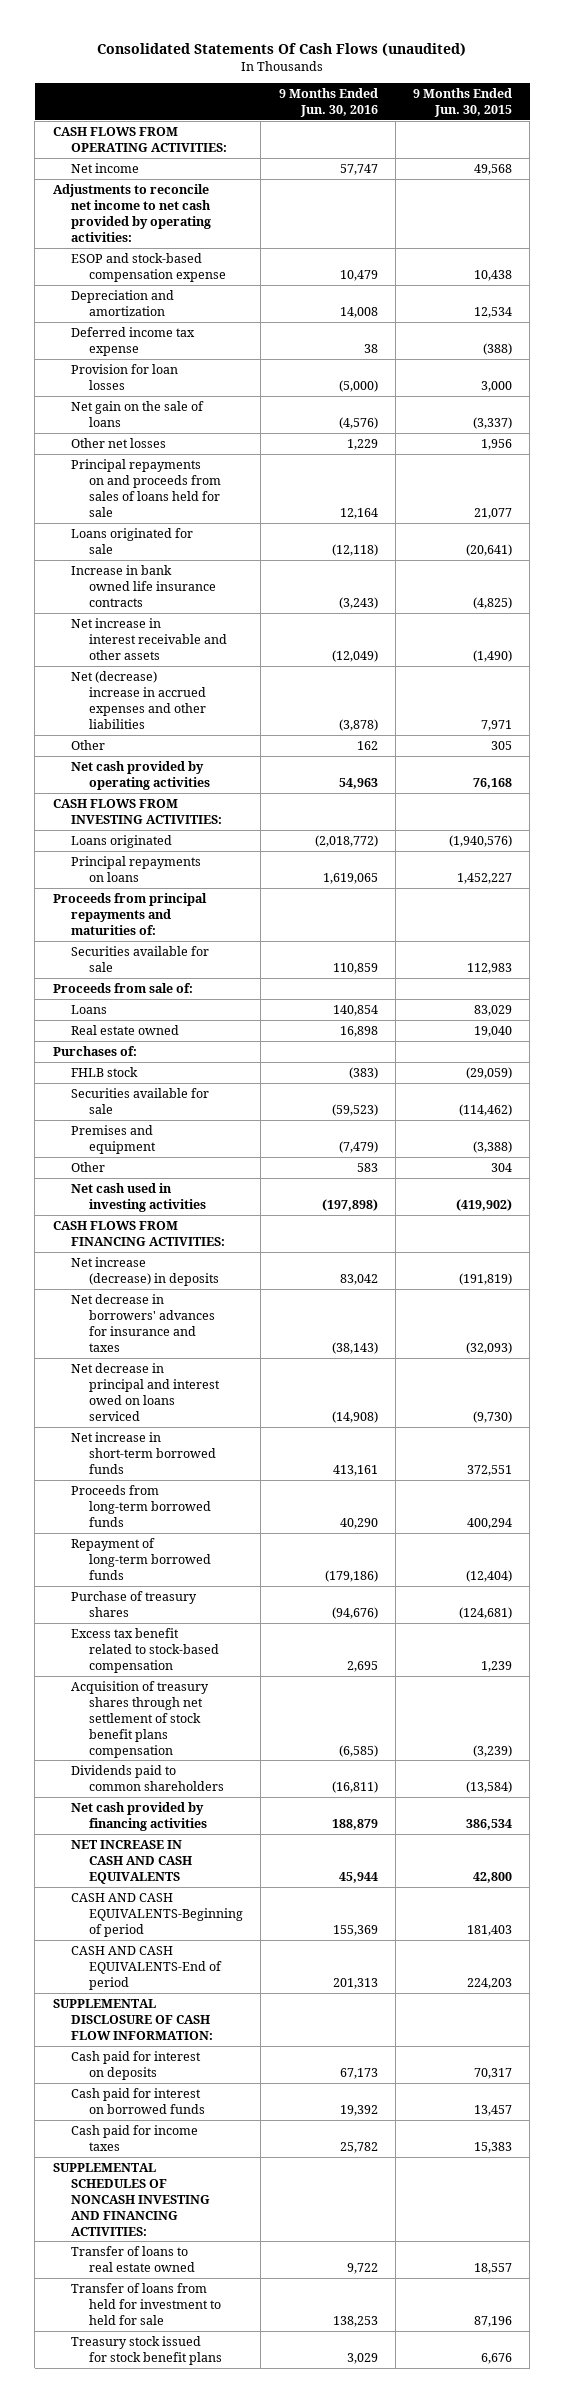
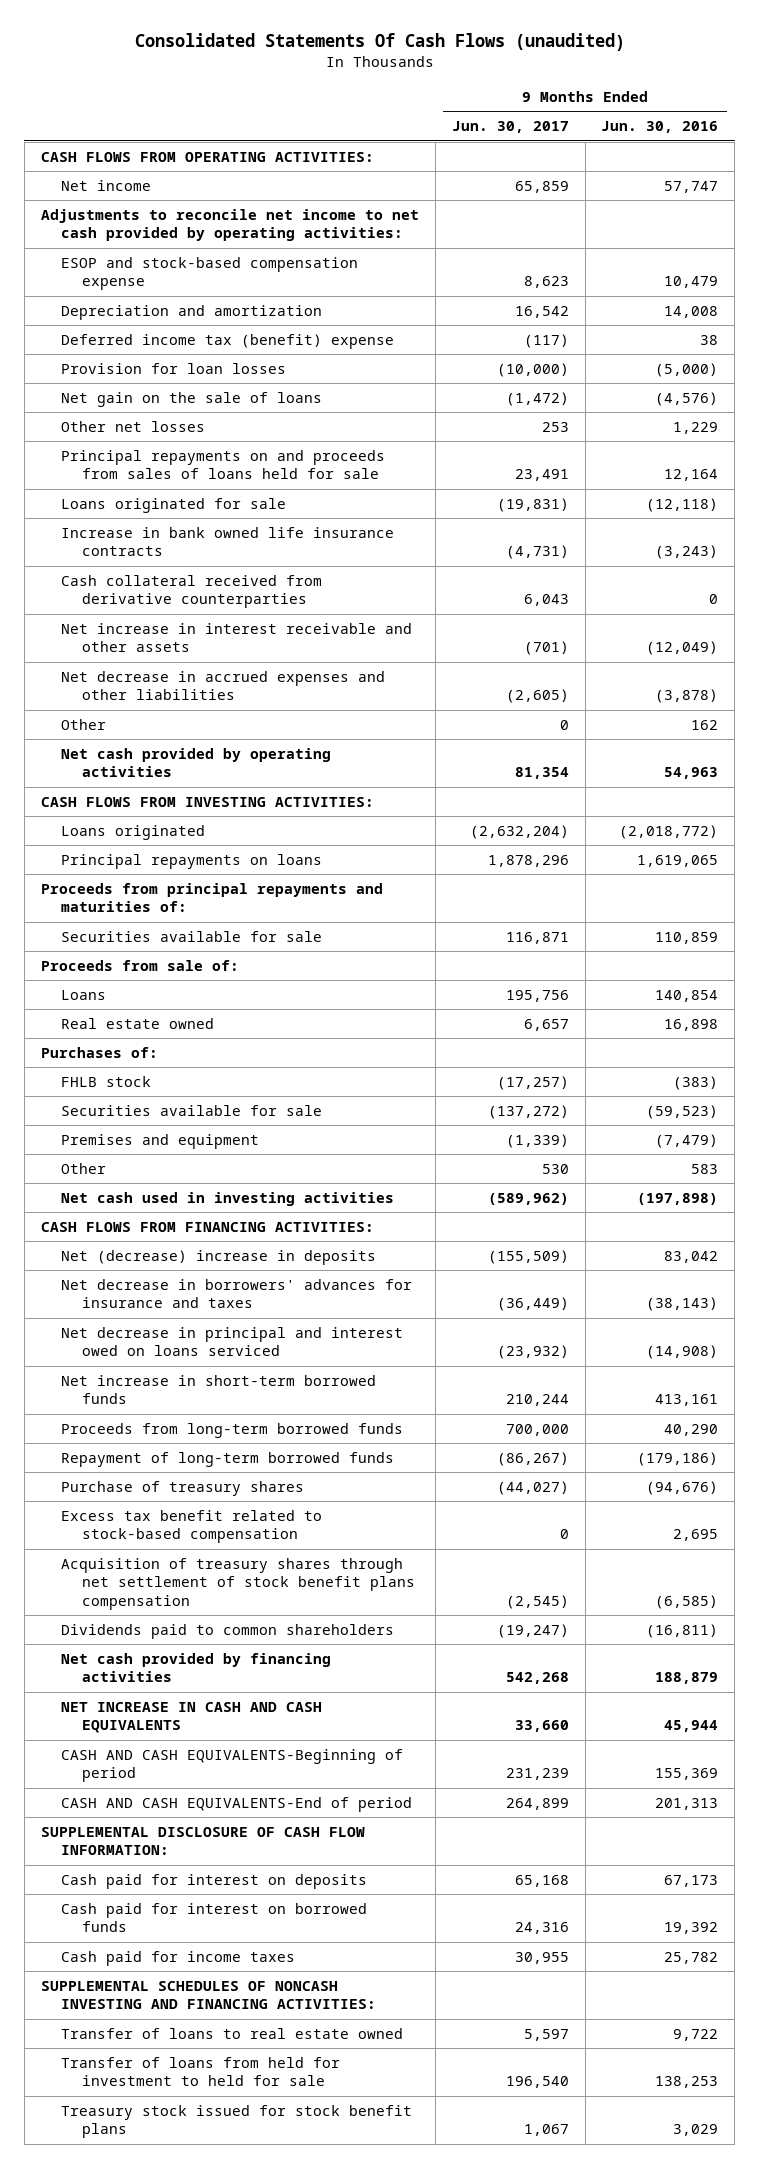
[413,88,513,117] 9 Months Ended Jun. 30, 2015 -> none
none -> [451,121,569,134] Jun. 30, 2017
[70,326,195,356] Deferred income tax expense -> [61,334,395,350] Deferred income tax (benefit) expense
none -> [61,575,323,609] Cash collateral received from derivative counterparties
[70,670,207,729] Net (decrease) increase in accrued expenses and other liabilities -> [61,671,386,701] Net decrease in accrued expenses and other liabilities
[70,1256,220,1286] Net increase (decrease) in deposits -> [61,1250,377,1266] Net (decrease) increase in deposits

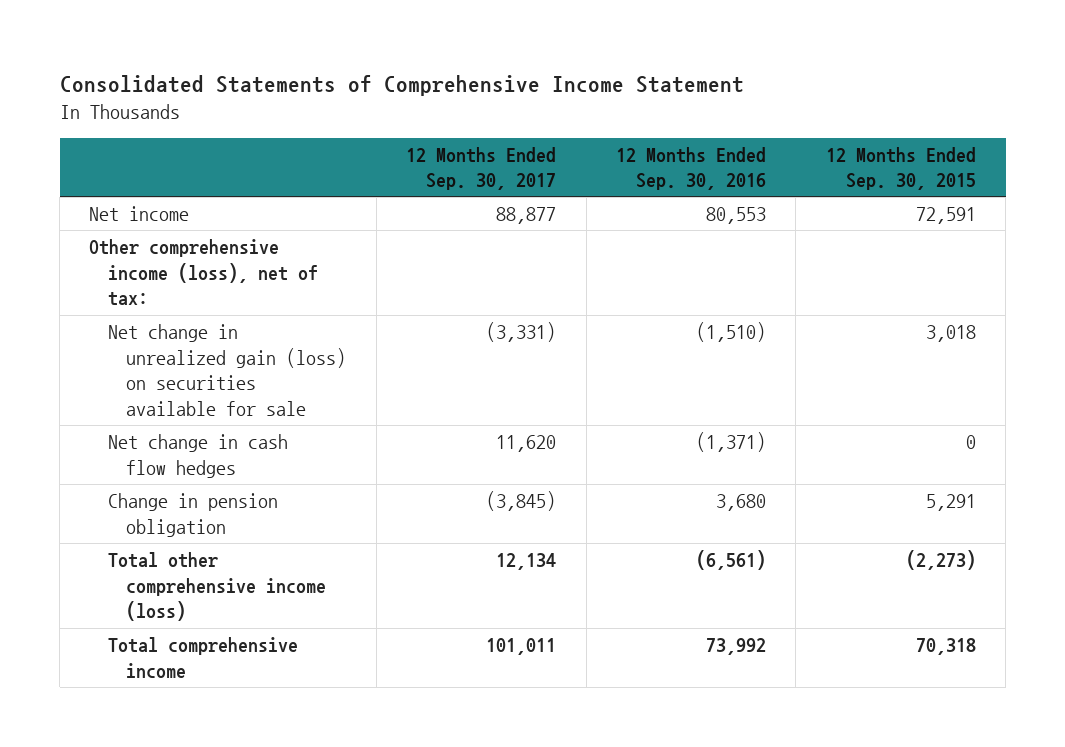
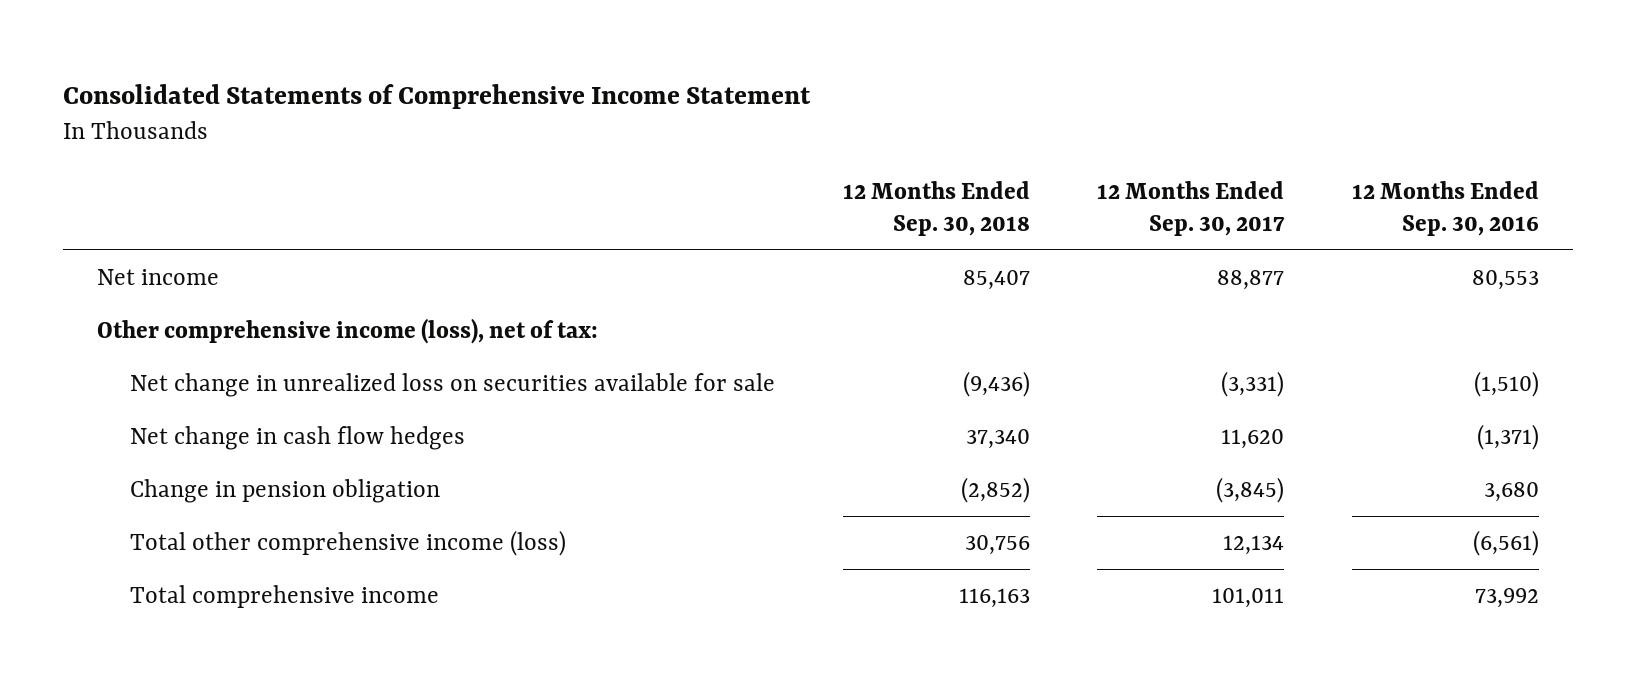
[825,146,976,191] 12 Months Ended Sep. 30, 2015 -> none
none -> [842,181,1030,236] 12 Months Ended Sep. 30, 2018
[107,323,347,417] Net change in unrealized gain (loss) on securities available for sale -> [129,372,775,397] Net change in unrealized loss on securities available for sale

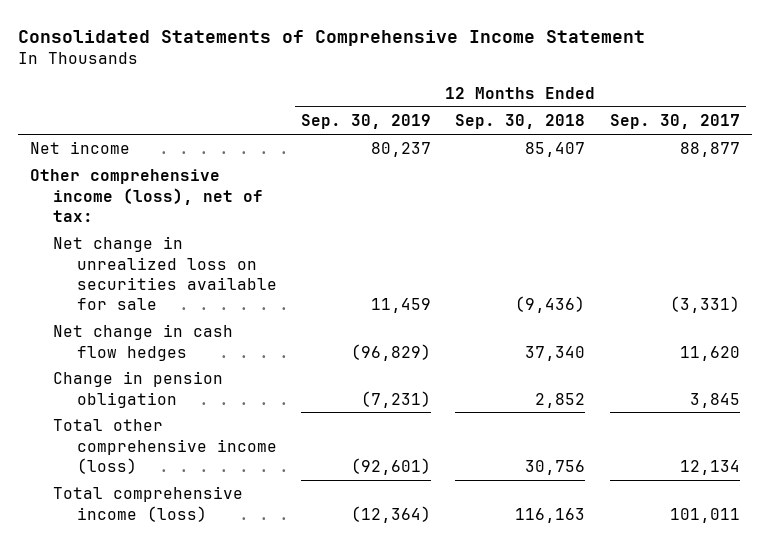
[1352,181,1540,236] 12 Months Ended Sep. 30, 2016 -> none
none -> [301,114,432,130] Sep. 30, 2019
[960,476,1030,503] (2,852) -> [535,392,586,408] 2,852
[1216,476,1285,503] (3,845) -> [689,392,740,408] 3,845
[129,584,439,608] Total comprehensive income -> [53,486,244,522] Total comprehensive income (loss)

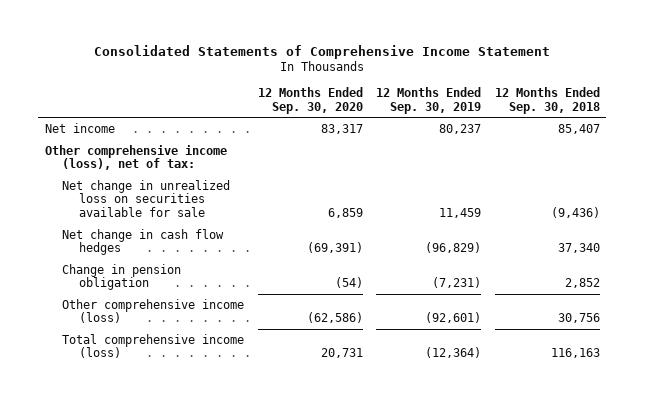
[609,114,740,130] Sep. 30, 2017 -> none
none -> [257,87,363,114] 12 Months Ended Sep. 30, 2020
[53,419,277,474] Total other comprehensive income (loss) -> [62,299,245,324] Other comprehensive income (loss)

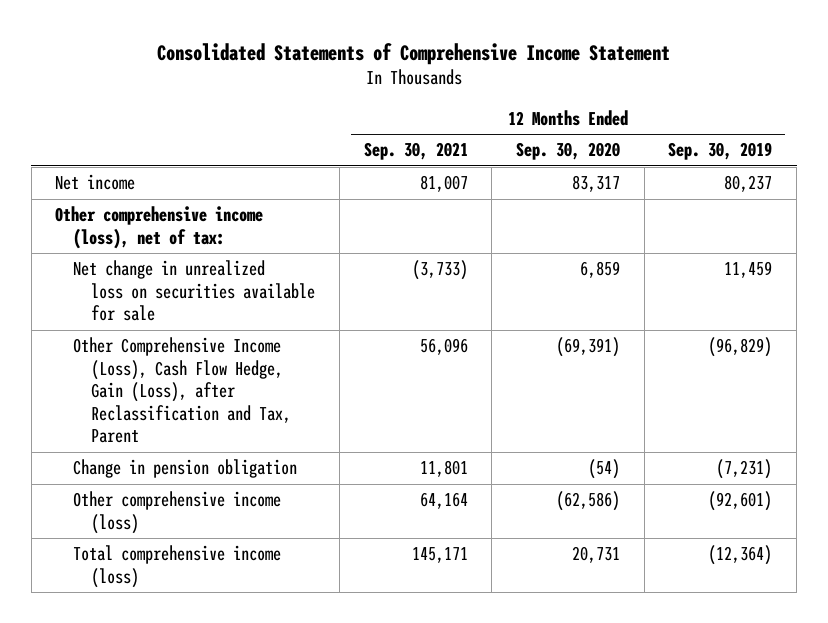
[494,87,600,114] 12 Months Ended Sep. 30, 2018 -> none
none -> [363,142,468,161] Sep. 30, 2021
[62,229,225,256] Net change in cash flow hedges -> [73,337,292,444] Other Comprehensive Income (Loss), Cash Flow Hedge, Gain (Loss), after Reclassification and Tax, Parent

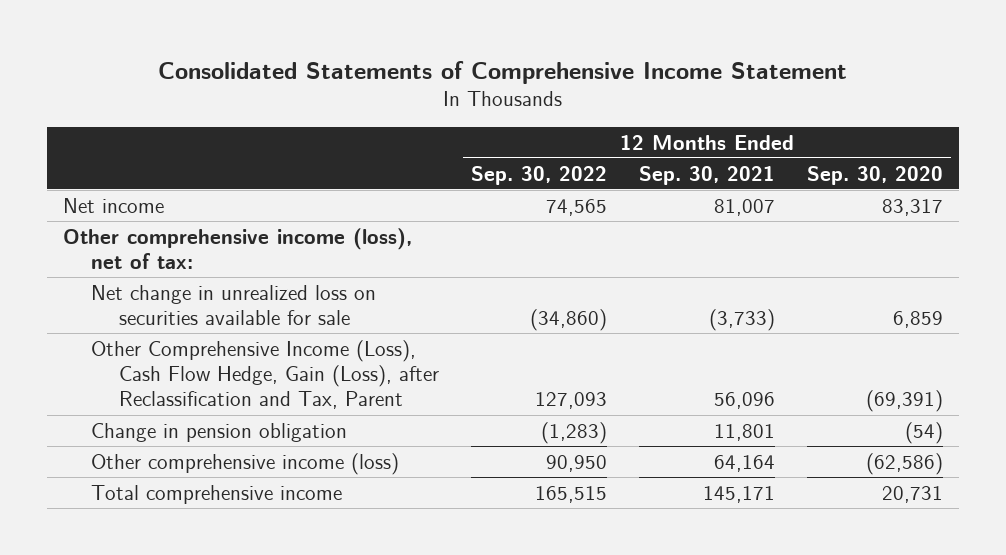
[668,142,773,161] Sep. 30, 2019 -> none
none -> [471,165,608,185] Sep. 30, 2022
[73,545,282,588] Total comprehensive income (loss) -> [90,484,342,504] Total comprehensive income

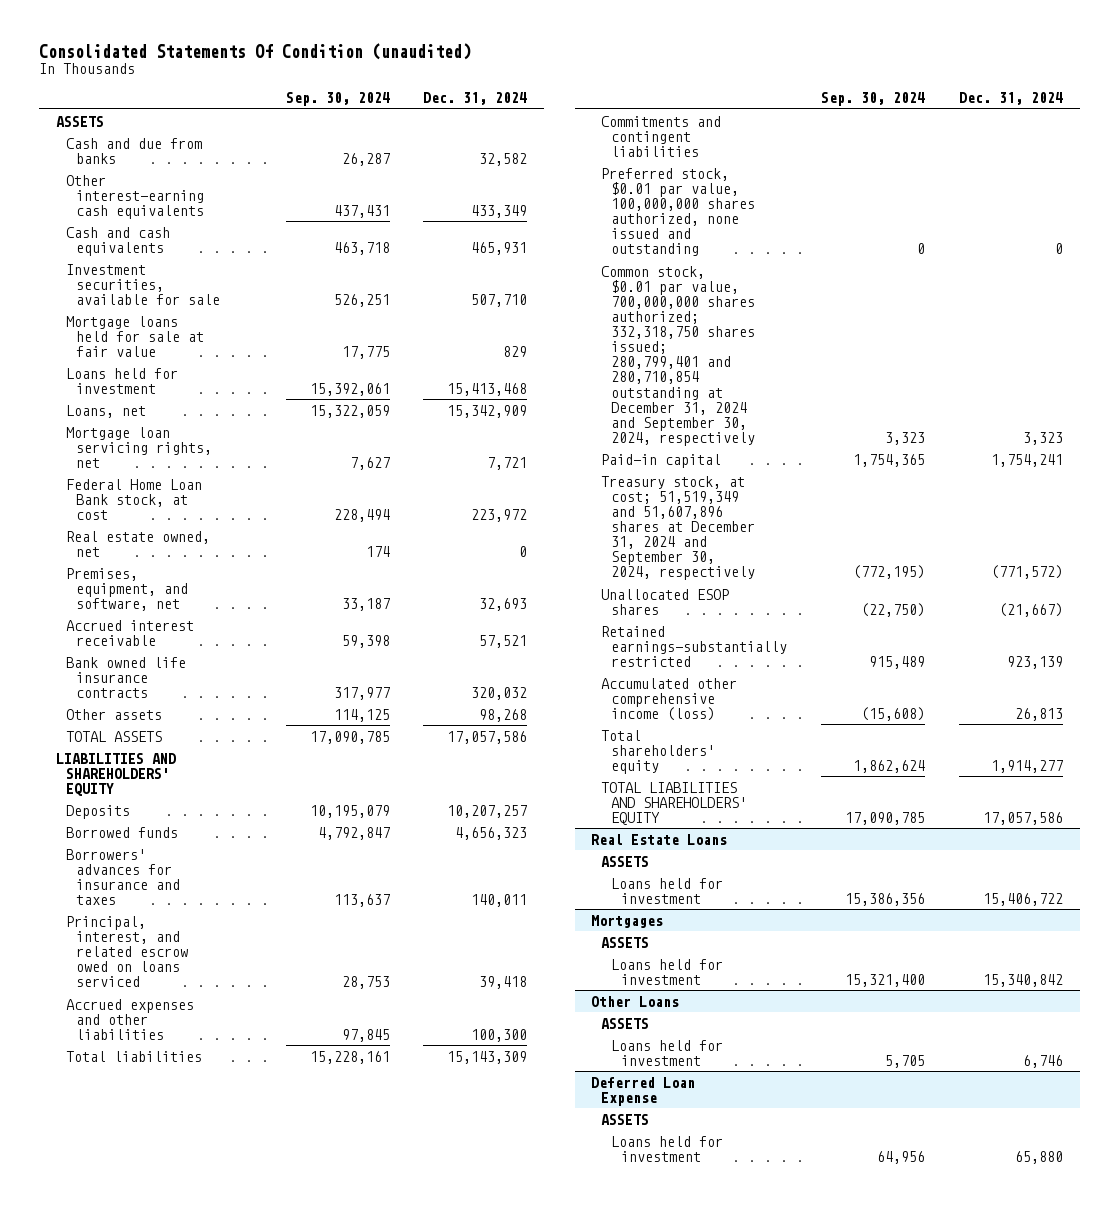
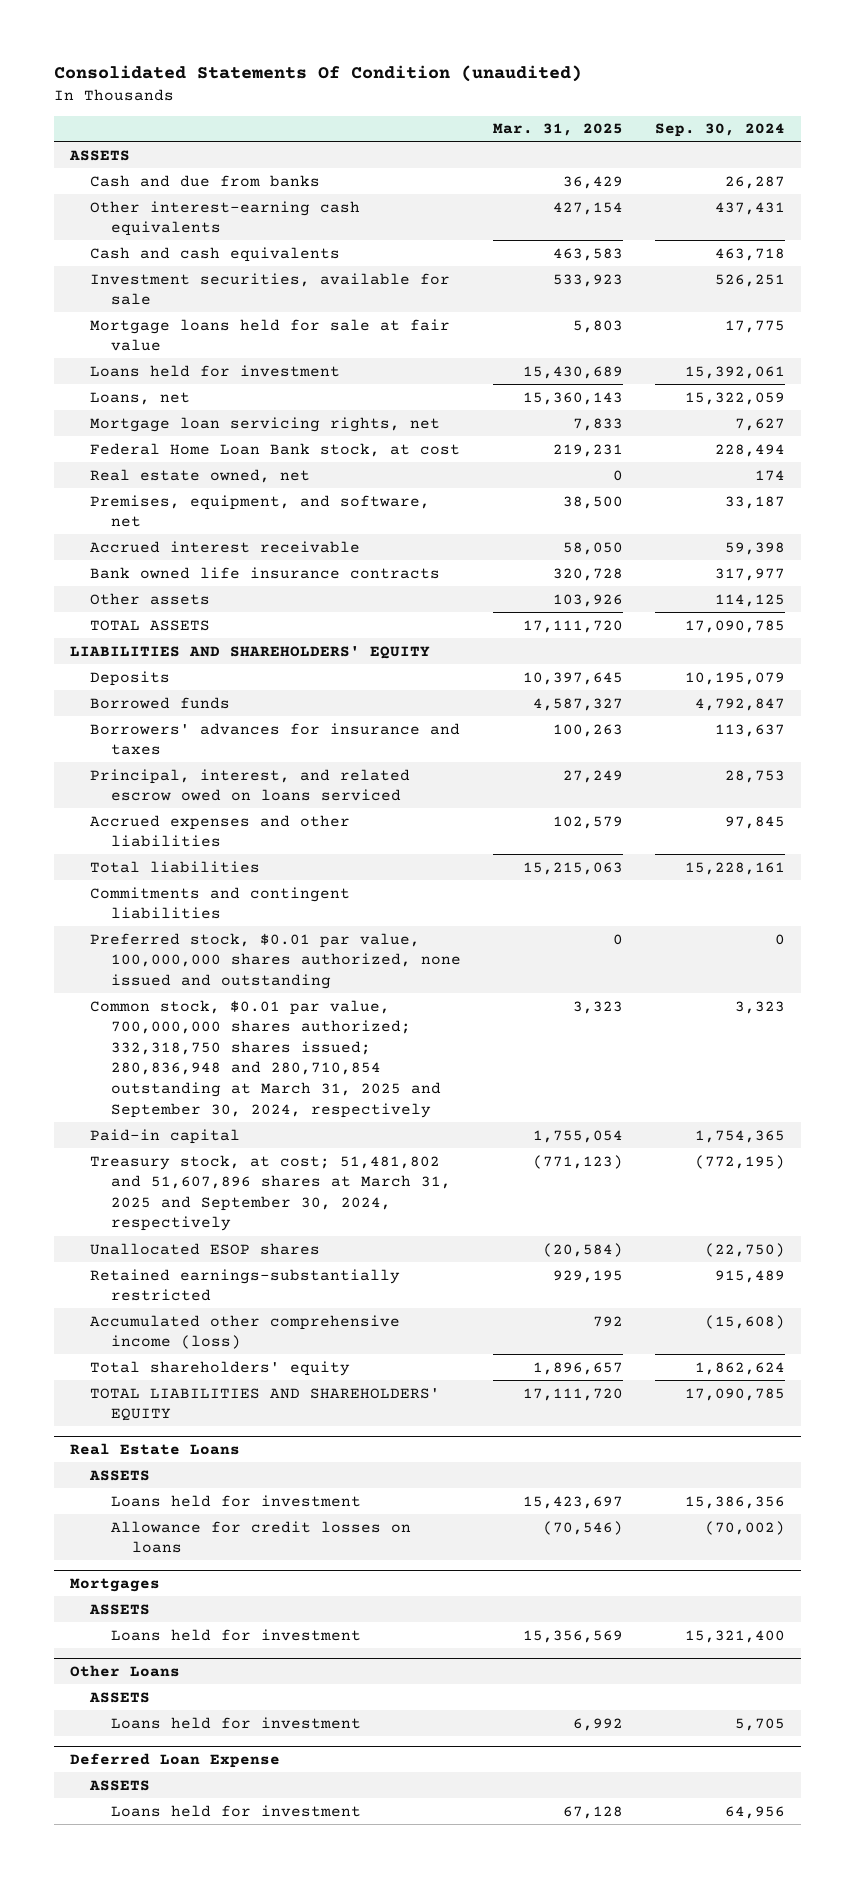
[423,92,528,106] Dec. 31, 2024 -> none
none -> [493,123,624,137] Mar. 31, 2025
[601,265,756,446] Common stock, $0.01 par value, 700,000,000 shares authorized; 332,318,750 shares issued; 280,799,401 and 280,710,854 outstanding at December 31, 2024 and September 30, 2024, respectively -> [90,999,442,1118] Common stock, $0.01 par value, 700,000,000 shares authorized; 332,318,750 shares issued; 280,836,948 and 280,710,854 outstanding at March 31, 2025 and September 30, 2024, respectively
[601,475,756,581] Treasury stock, at cost; 51,519,349 and 51,607,896 shares at December 31, 2024 and September 30, 2024, respectively -> [90,1154,452,1232] Treasury stock, at cost; 51,481,802 and 51,607,896 shares at March 31, 2025 and September 30, 2024, respectively
none -> [111,1520,412,1554] Allowance for credit losses on loans

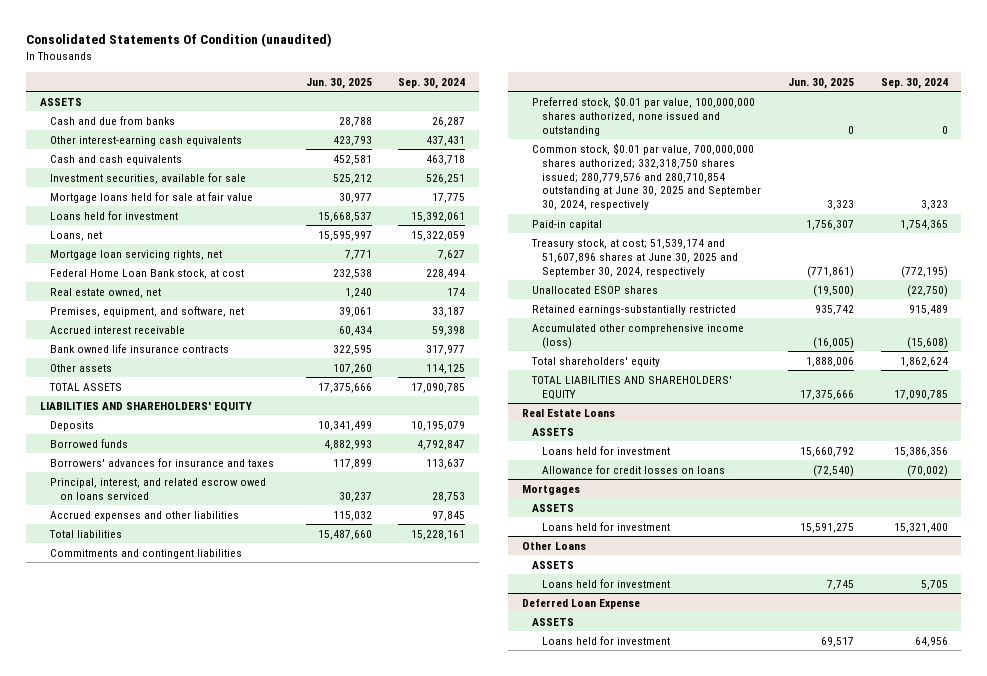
[493,123,624,137] Mar. 31, 2025 -> none
none -> [305,77,372,89] Jun. 30, 2025
[90,999,442,1118] Common stock, $0.01 par value, 700,000,000 shares authorized; 332,318,750 shares issued; 280,836,948 and 280,710,854 outstanding at March 31, 2025 and September 30, 2024, respectively -> [531,142,761,211] Common stock, $0.01 par value, 700,000,000 shares authorized; 332,318,750 shares issued; 280,779,576 and 280,710,854 outstanding at June 30, 2025 and September 30, 2024, respectively
[90,1154,452,1232] Treasury stock, at cost; 51,481,802 and 51,607,896 shares at March 31, 2025 and September 30, 2024, respectively -> [530,238,738,277] Treasury stock, at cost; 51,539,174 and 51,607,896 shares at June 30, 2025 and September 30, 2024, respectively

